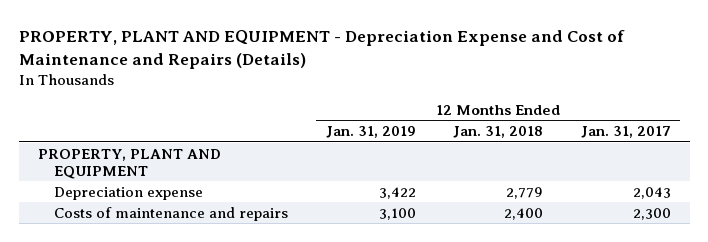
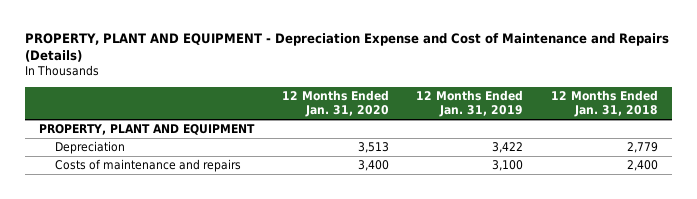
[580,126,671,139] Jan. 31, 2017 -> none
none -> [281,89,389,118] 12 Months Ended Jan. 31, 2020
[53,186,203,200] Depreciation expense -> [54,141,125,155] Depreciation

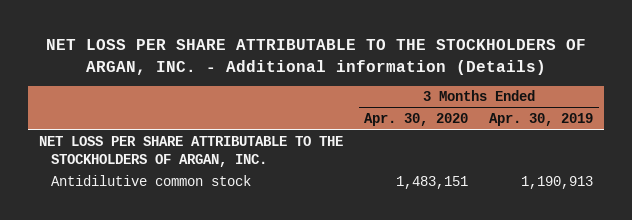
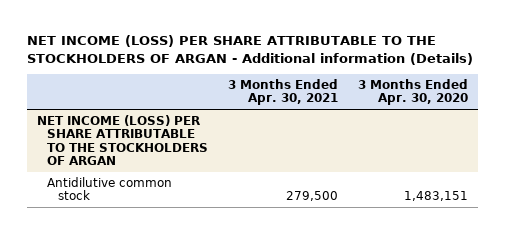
[45,38,586,75] NET LOSS PER SHARE ATTRIBUTABLE TO THE STOCKHOLDERS OF ARGAN, INC. - Additional information (Details) -> [27,34,474,65] NET INCOME (LOSS) PER SHARE ATTRIBUTABLE TO THE STOCKHOLDERS OF ARGAN - Additional information (Details)
[489,113,594,127] Apr. 30, 2019 -> none
none -> [228,78,339,106] 3 Months Ended Apr. 30, 2021
[38,135,343,167] NET LOSS PER SHARE ATTRIBUTABLE TO THE STOCKHOLDERS OF ARGAN, INC. -> [37,115,209,165] NET INCOME (LOSS) PER SHARE ATTRIBUTABLE TO THE STOCKHOLDERS OF ARGAN

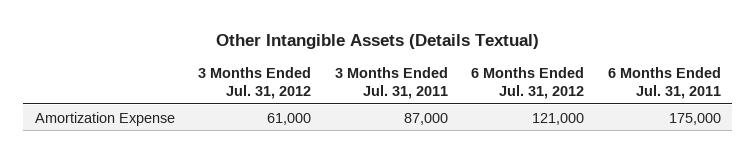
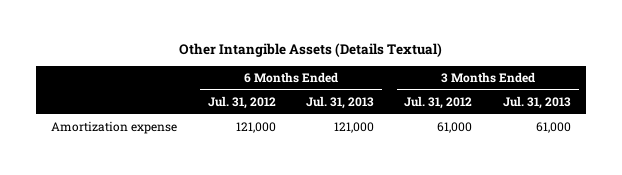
[334,67,448,100] 3 Months Ended Jul. 31, 2011 -> none
[607,67,721,100] 6 Months Ended Jul. 31, 2011 -> none
none -> [305,95,374,109] Jul. 31, 2013
none -> [502,95,571,109] Jul. 31, 2013
[34,111,175,126] Amortization Expense -> [51,121,178,135] Amortization expense

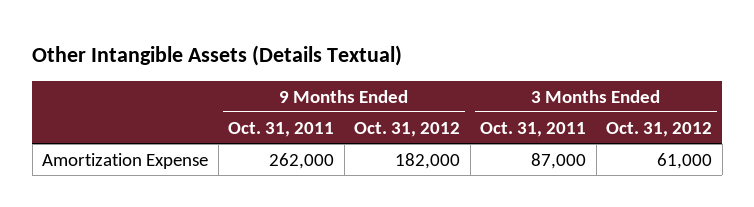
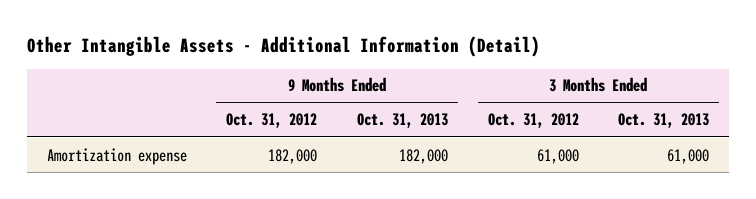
[32,44,403,66] Other Intangible Assets (Details Textual) -> [26,36,540,58] Other Intangible Assets - Additional Information (Detail)
[228,121,335,137] Oct. 31, 2011 -> none
[480,121,587,137] Oct. 31, 2011 -> none
none -> [356,113,448,129] Oct. 31, 2013
none -> [618,113,710,129] Oct. 31, 2013
[42,152,209,169] Amortization Expense -> [46,147,187,165] Amortization expense

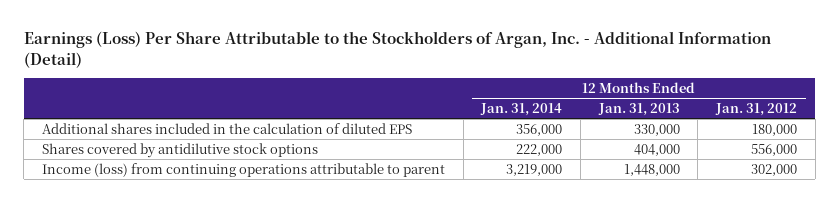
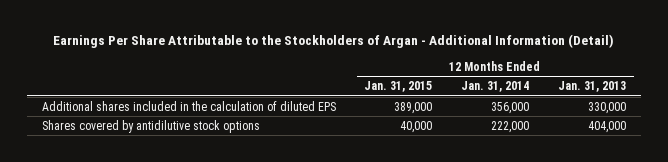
[23,31,771,68] Earnings (Loss) Per Share Attributable to the Stockholders of Argan, Inc. - Additional Information (Detail) -> [52,34,614,49] Earnings Per Share Attributable to the Stockholders of Argan - Additional Information (Detail)
[715,102,798,116] Jan. 31, 2012 -> none
none -> [364,81,433,93] Jan. 31, 2015
[42,162,446,177] Income (loss) from continuing operations attributable to parent -> none

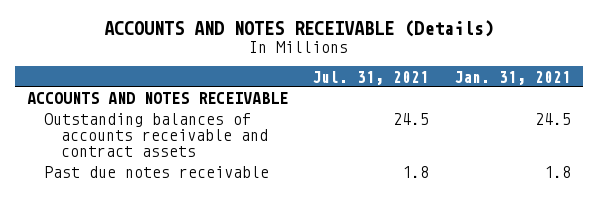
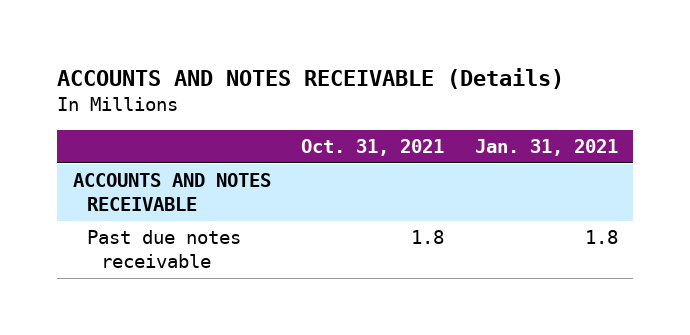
[312,70,430,85] Jul. 31, 2021 -> none
none -> [301,138,445,156] Oct. 31, 2021
[44,113,269,158] Outstanding balances of accounts receivable and contract assets -> none

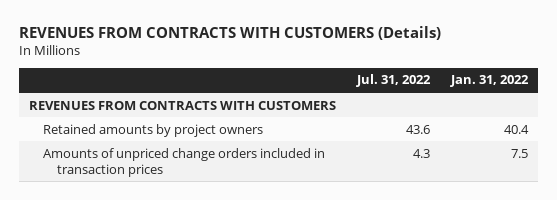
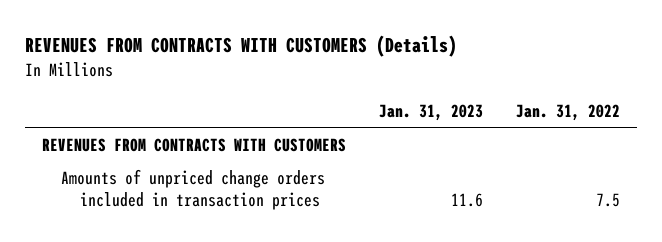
[355,74,431,88] Jul. 31, 2022 -> none
none -> [378,103,483,121] Jan. 31, 2023
[43,123,264,137] Retained amounts by project owners -> none

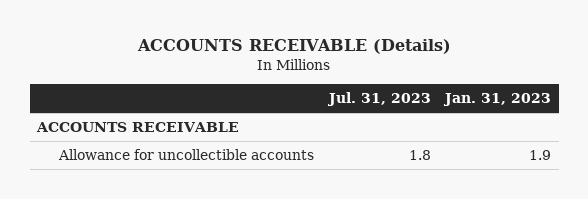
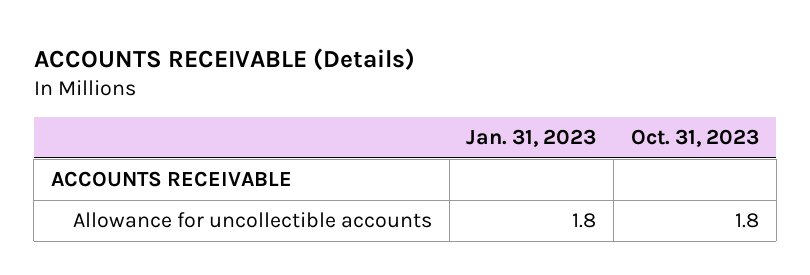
[326,92,431,107] Jul. 31, 2023 -> none
none -> [630,128,759,147] Oct. 31, 2023
[529,150,552,161] 1.9 -> [572,213,597,229] 1.8

